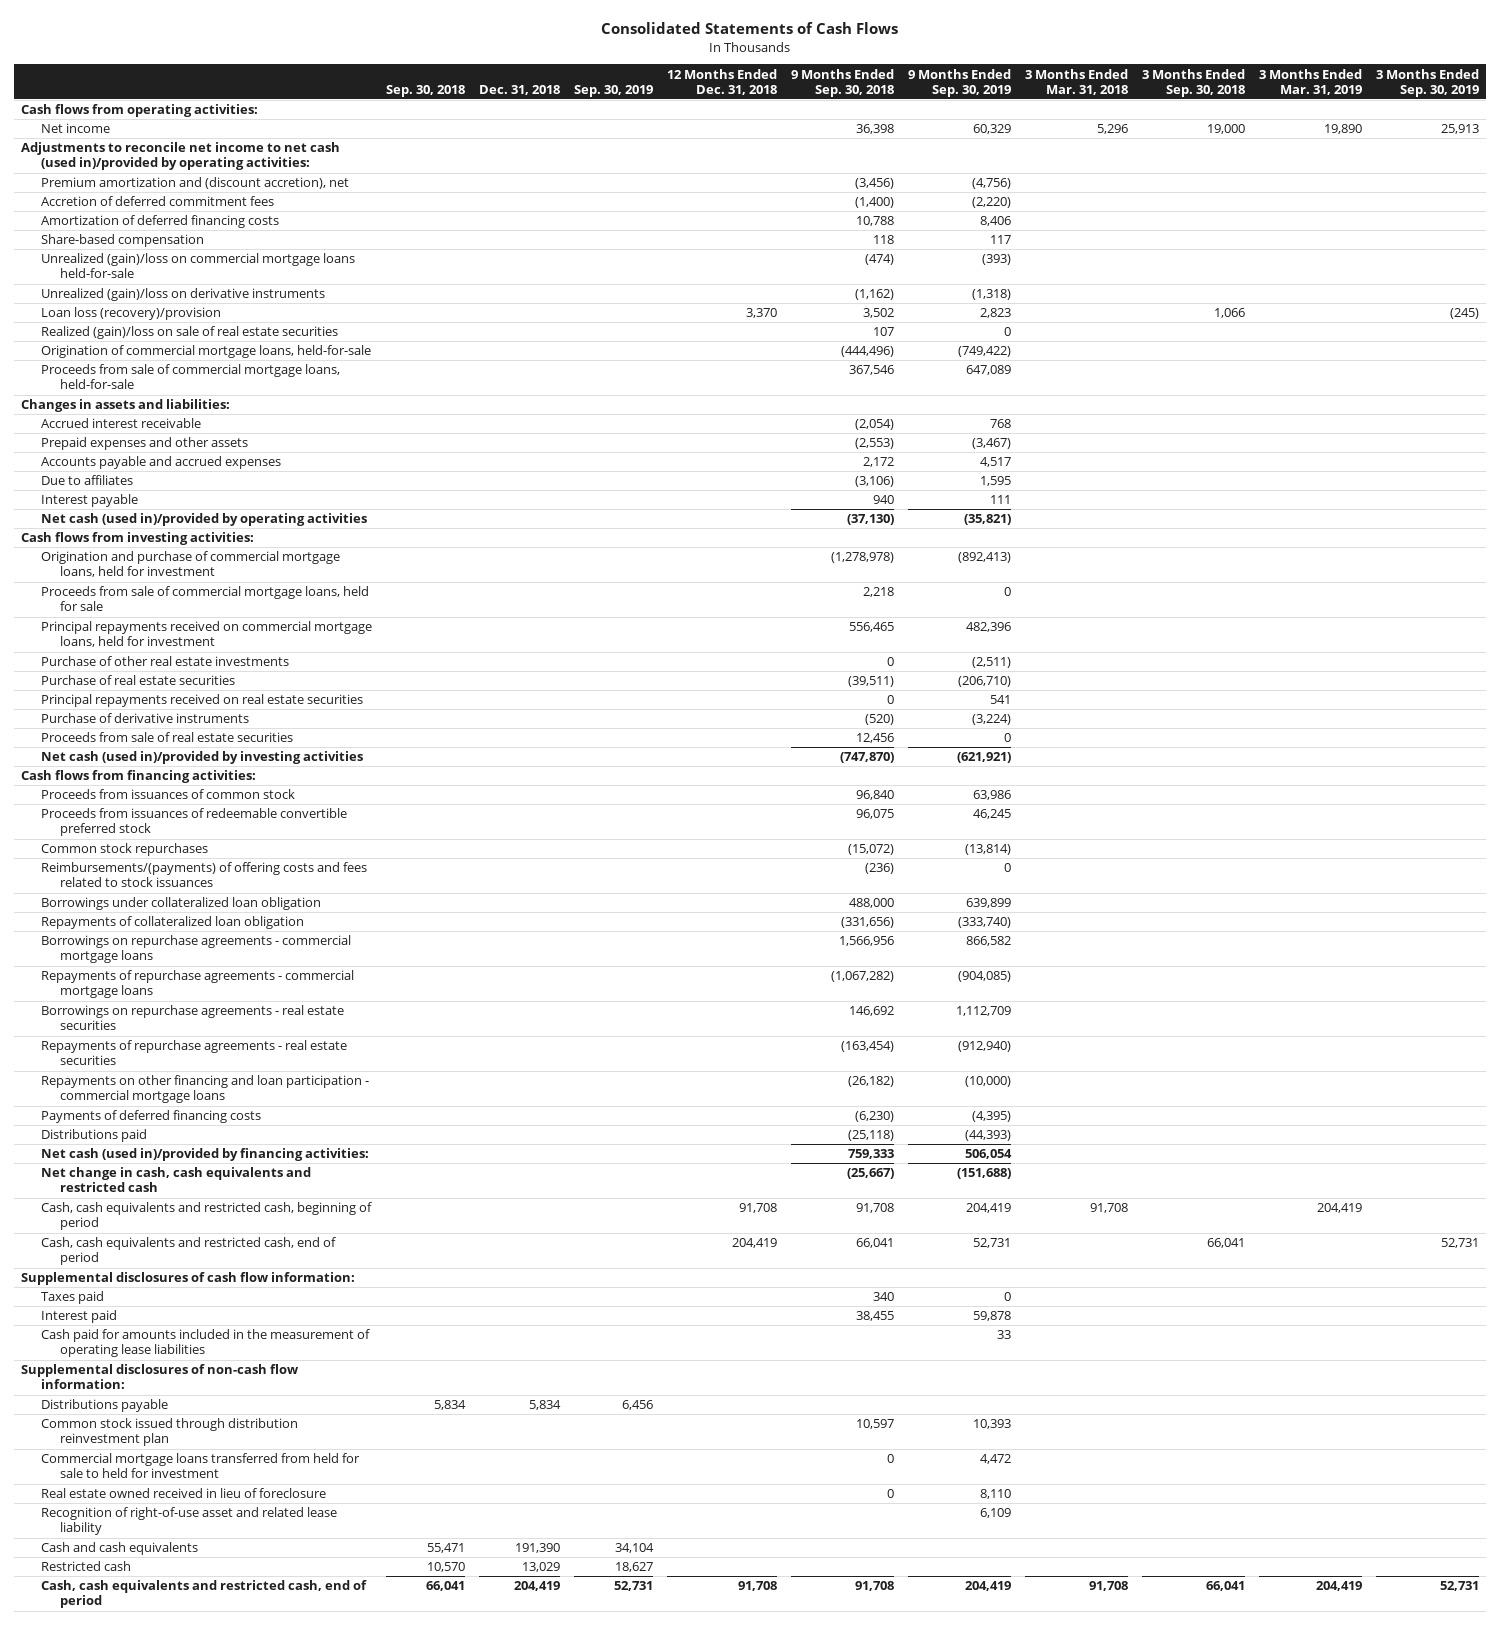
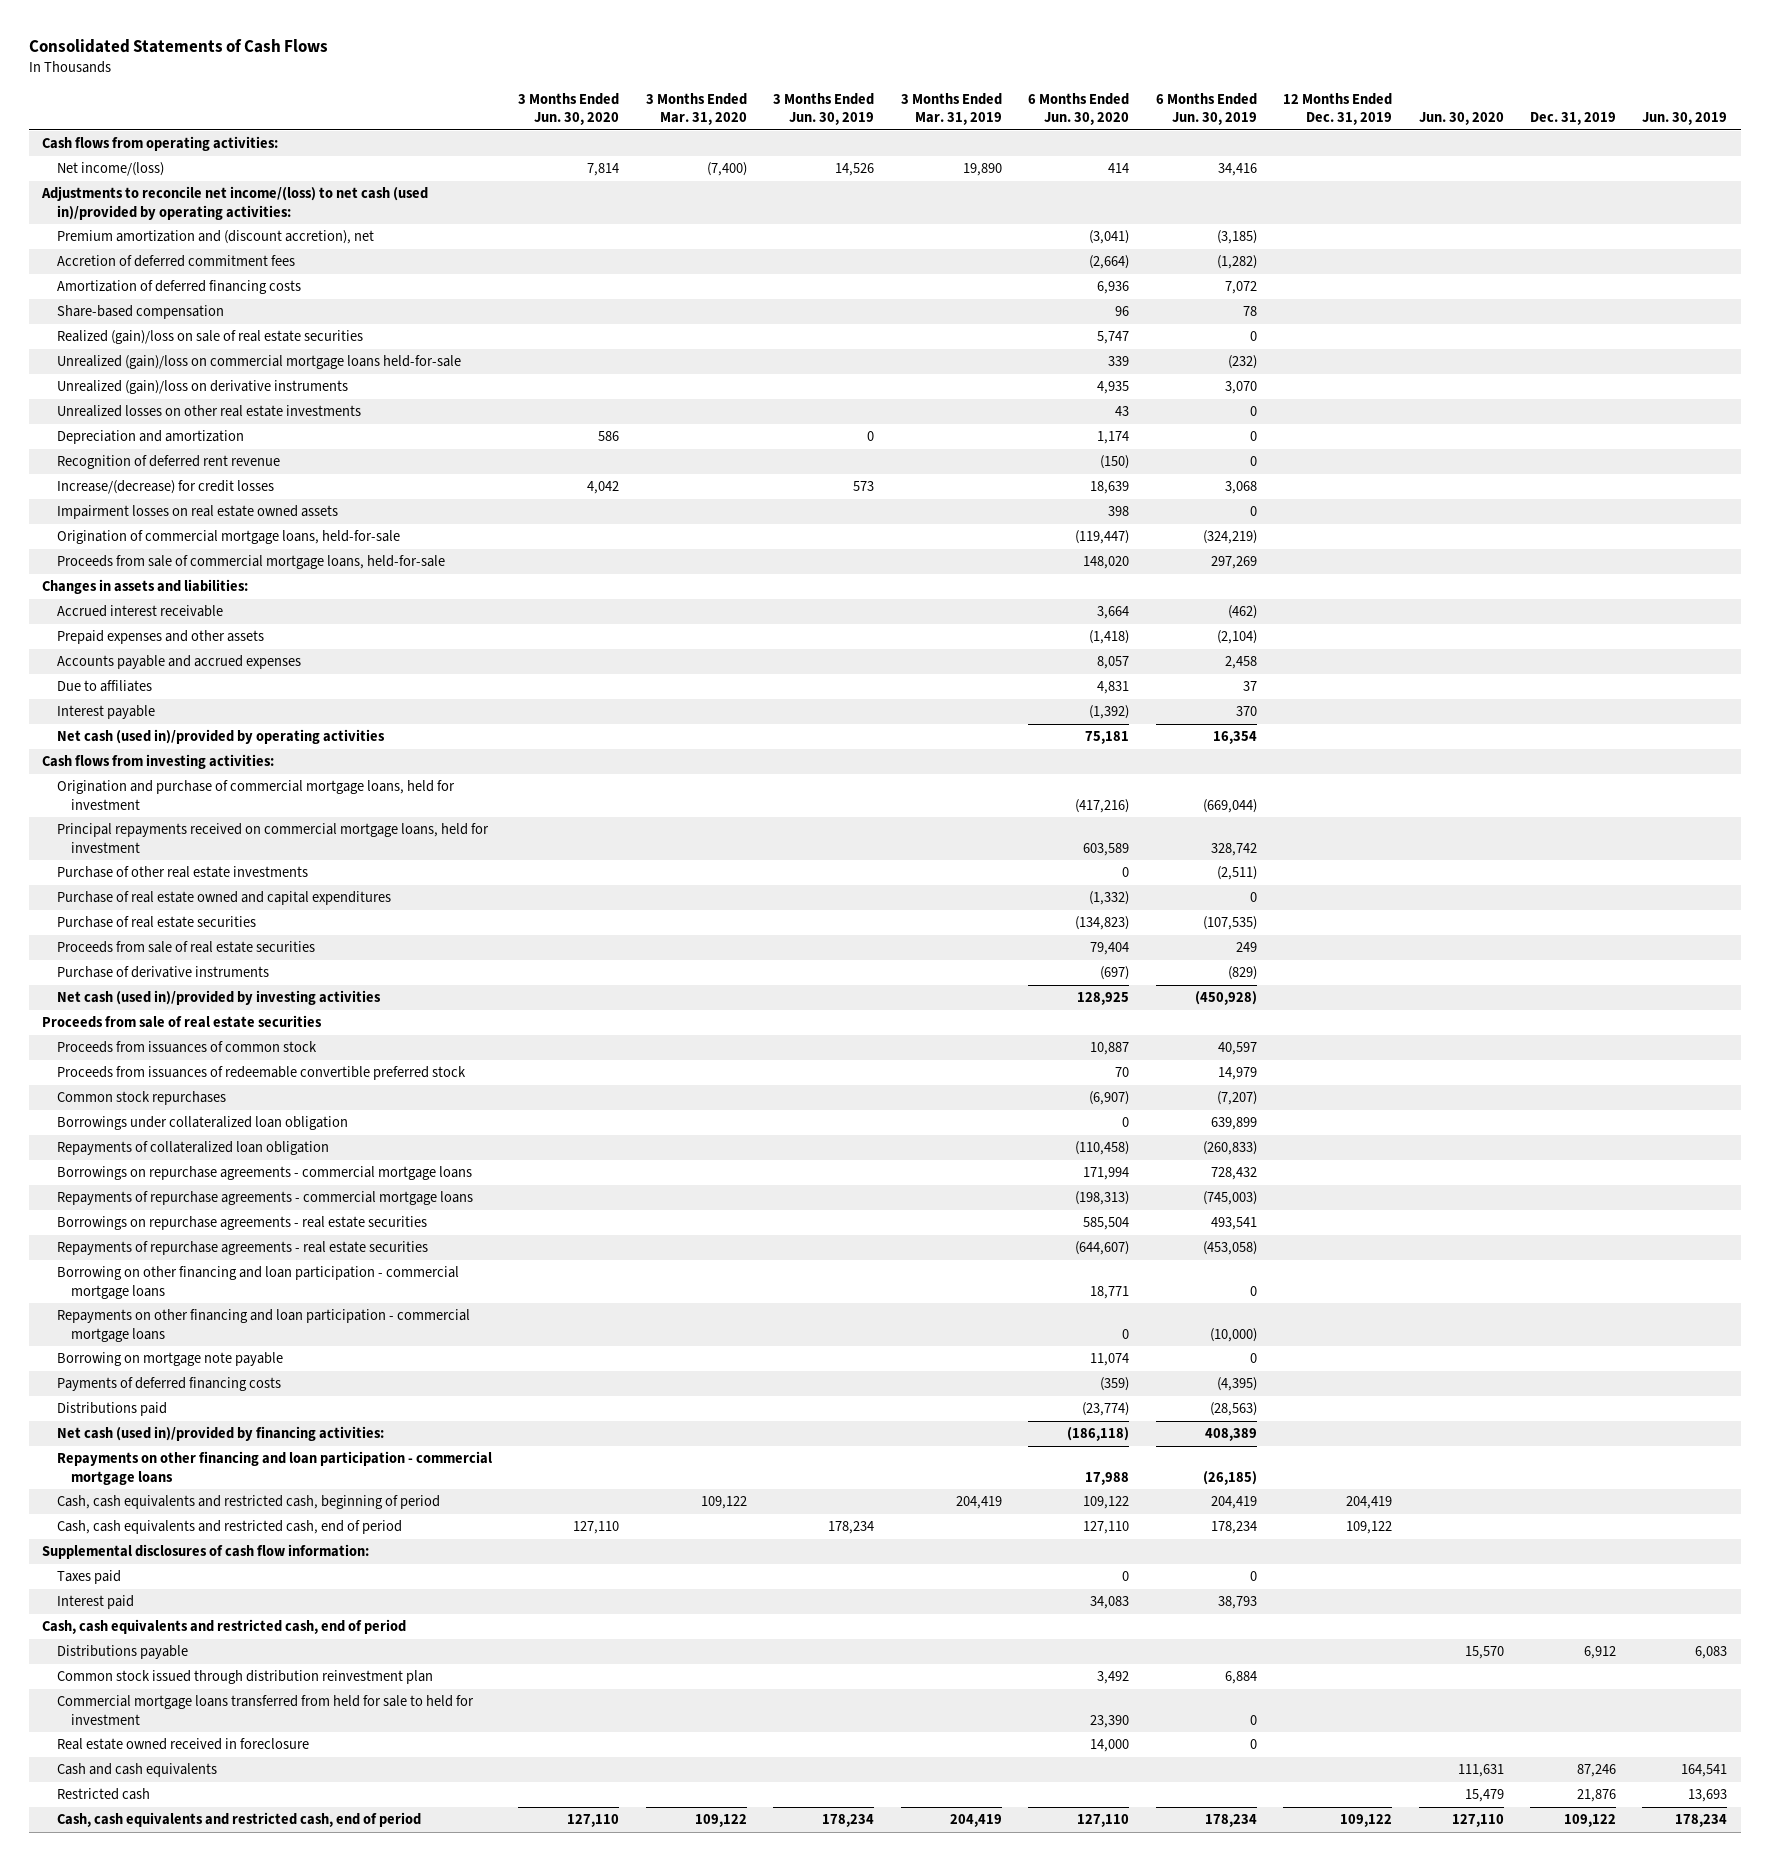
[385,84,465,97] Sep. 30, 2018 -> none
[478,84,560,95] Dec. 31, 2018 -> none
[573,84,653,97] Sep. 30, 2019 -> none
[667,68,778,95] 12 Months Ended Dec. 31, 2018 -> none
[791,68,895,97] 9 Months Ended Sep. 30, 2018 -> none
[908,68,1012,97] 9 Months Ended Sep. 30, 2019 -> none
[1025,68,1129,95] 3 Months Ended Mar. 31, 2018 -> none
[1142,68,1246,97] 3 Months Ended Sep. 30, 2018 -> none
[1376,68,1480,97] 3 Months Ended Sep. 30, 2019 -> none
none -> [518,92,620,126] 3 Months Ended Jun. 30, 2020
none -> [645,92,747,126] 3 Months Ended Mar. 31, 2020
none -> [773,92,875,126] 3 Months Ended Jun. 30, 2019
none -> [1028,92,1130,126] 6 Months Ended Jun. 30, 2020
none -> [1155,92,1257,126] 6 Months Ended Jun. 30, 2019
none -> [1283,92,1393,126] 12 Months Ended Dec. 31, 2019
none -> [1418,112,1504,126] Jun. 30, 2020
none -> [1529,112,1616,126] Dec. 31, 2019
none -> [1642,112,1728,126] Jun. 30, 2019
[40,123,110,134] Net income -> [56,162,164,177] Net income/(loss)
[21,142,341,171] Adjustments to reconcile net income to net cash (used in)/provided by operating activities: -> [41,186,429,220] Adjustments to reconcile net income/(loss) to net cash (used in)/provided by operating activities:
[40,326,338,340] Realized (gain)/loss on sale of real estate securities -> [56,330,363,345] Realized (gain)/loss on sale of real estate securities
[40,307,221,321] Loan loss (recovery)/provision -> none
none -> [56,405,361,418] Unrealized losses on other real estate investments
none -> [56,430,244,445] Depreciation and amortization
none -> [56,455,280,470] Recognition of deferred rent revenue
none -> [56,480,274,495] Increase/(decrease) for credit losses
none -> [56,505,338,520] Impairment losses on real estate owned assets
[40,586,369,612] Proceeds from sale of commercial mortgage loans, held for sale -> none
none -> [56,891,391,906] Purchase of real estate owned and capital expenditures
[40,694,363,708] Principal repayments received on real estate securities -> none
[40,713,249,724] Purchase of derivative instruments -> [56,966,269,979] Purchase of derivative instruments
[21,770,257,784] Cash flows from financing activities: -> [42,1015,323,1029] Proceeds from sale of real estate securities
[40,862,367,888] Reimbursements/(payments) of offering costs and fees related to stock issuances -> none
none -> [56,1266,459,1299] Borrowing on other financing and loan participation - commercial mortgage loans
none -> [56,1352,283,1367] Borrowing on mortgage note payable
[40,1167,311,1193] Net change in cash, cash equivalents and restricted cash -> [56,1451,492,1485] Repayments on other financing and loan participation - commercial mortgage loans
[40,1329,370,1358] Cash paid for amounts included in the measurement of operating lease liabilities -> none
[21,1364,299,1390] Supplemental disclosures of non-cash flow information: -> [42,1619,407,1635] Cash, cash equivalents and restricted cash, end of period
[40,1507,337,1536] Recognition of right-of-use asset and related lease liability -> none
[40,1488,326,1499] Real estate owned received in lieu of foreclosure -> [56,1738,309,1751] Real estate owned received in foreclosure

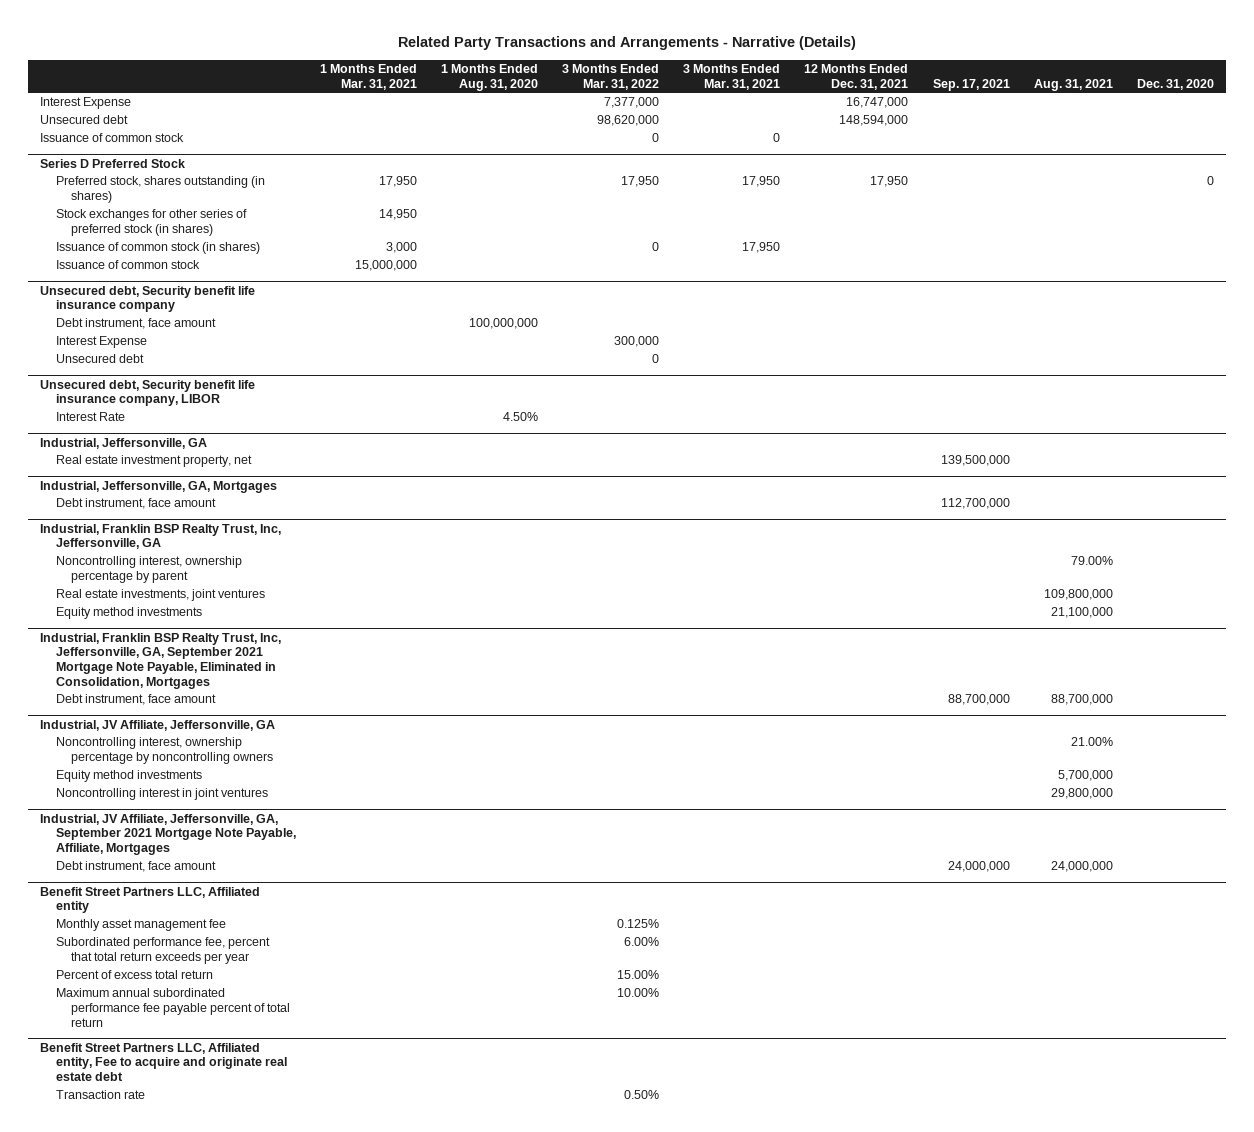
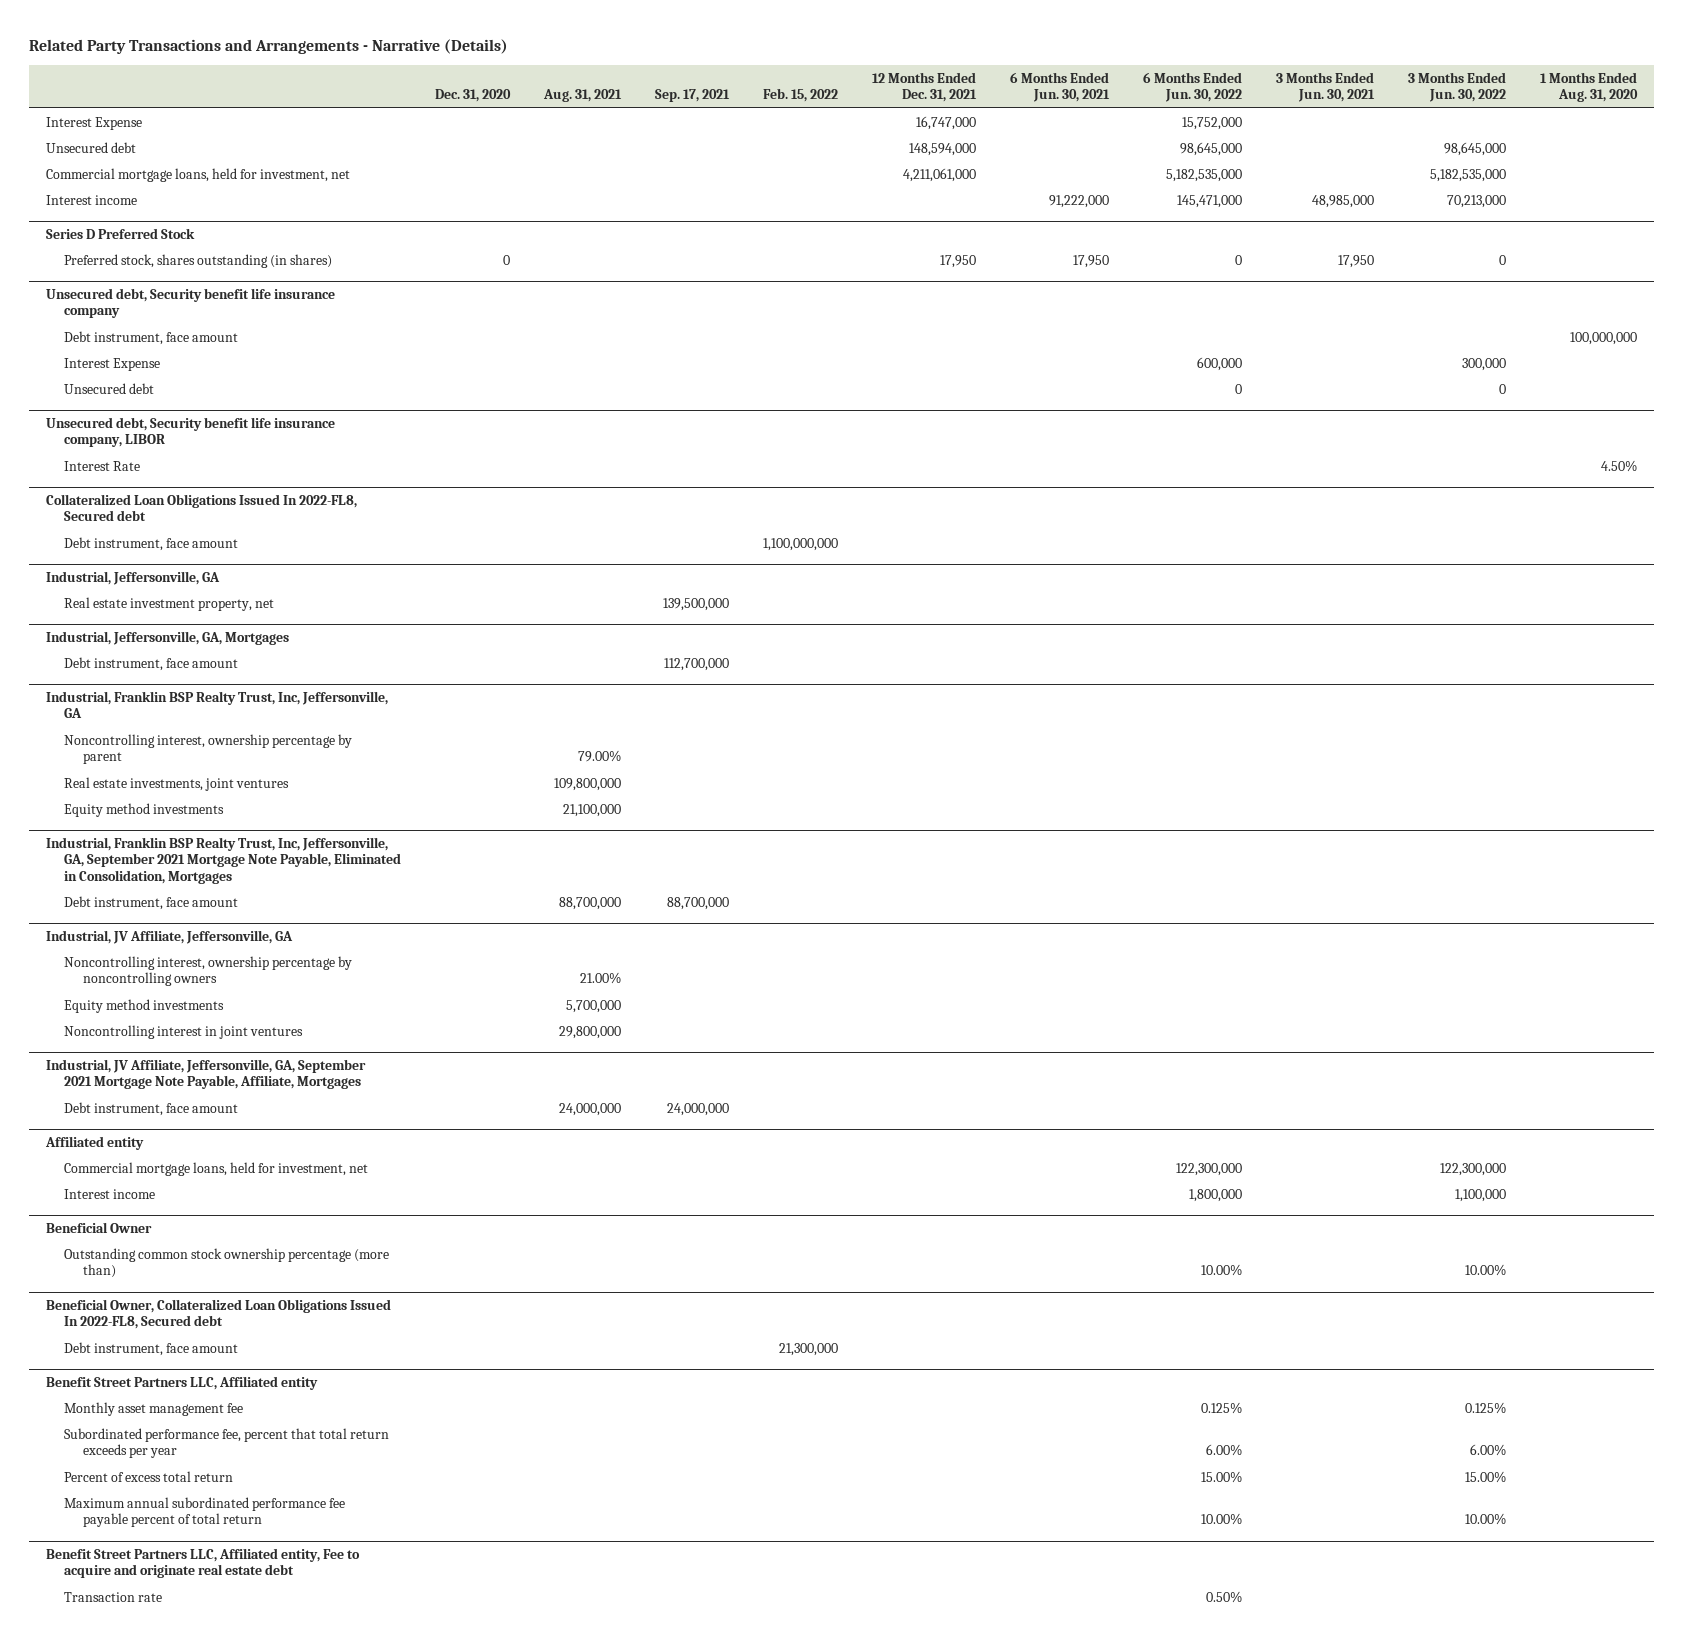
[319,64,417,90] 1 Months Ended Mar. 31, 2021 -> none
[562,64,660,90] 3 Months Ended Mar. 31, 2022 -> none
[683,64,781,90] 3 Months Ended Mar. 31, 2021 -> none
none -> [763,88,839,103] Feb. 15, 2022
none -> [1010,72,1111,103] 6 Months Ended Jun. 30, 2021
none -> [1142,72,1242,103] 6 Months Ended Jun. 30, 2022
none -> [1275,72,1375,103] 3 Months Ended Jun. 30, 2021
none -> [1407,72,1506,103] 3 Months Ended Jun. 30, 2022
[40,133,185,143] Issuance of common stock -> none
none -> [46,167,351,182] Commercial mortgage loans, held for investment, net
none -> [46,194,138,205] Interest income
[55,209,247,236] Stock exchanges for other series of preferred stock (in shares) -> none
[55,242,260,255] Issuance of common stock (in shares) -> none
[55,260,200,270] Issuance of common stock -> none
none -> [46,494,358,522] Collateralized Loan Obligations Issued In 2022-FL8, Secured debt
none -> [64,536,239,551] Debt instrument, face amount
none -> [45,1136,145,1151] Affiliated entity
none -> [64,1161,369,1176] Commercial mortgage loans, held for investment, net
none -> [64,1188,156,1199] Interest income
none -> [46,1222,153,1234] Beneficial Owner
none -> [64,1247,390,1279] Outstanding common stock ownership percentage (more than)
none -> [46,1299,392,1330] Beneficial Owner, Collateralized Loan Obligations Issued In 2022-FL8, Secured debt
none -> [64,1341,239,1356] Debt instrument, face amount

